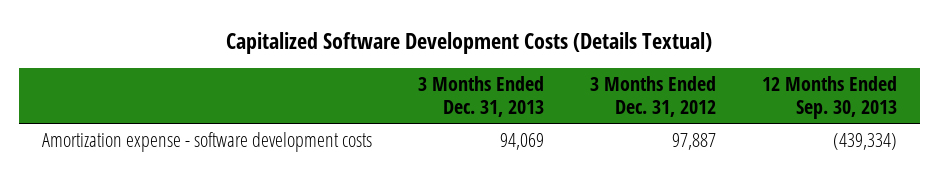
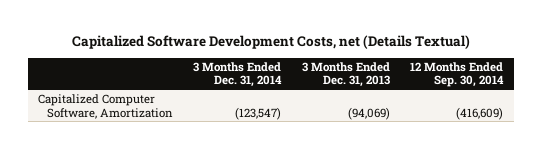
[226,31,713,54] Capitalized Software Development Costs (Details Textual) -> [71,35,470,50] Capitalized Software Development Costs, net (Details Textual)
[589,75,716,117] 3 Months Ended Dec. 31, 2012 -> none
[762,75,898,119] 12 Months Ended Sep. 30, 2013 -> none
none -> [193,61,283,88] 3 Months Ended Dec. 31, 2014
none -> [410,61,505,88] 12 Months Ended Sep. 30, 2014
[41,131,372,152] Amortization expense - software development costs -> [38,94,173,119] Capitalized Computer Software, Amortization
[499,132,544,150] 94,069 -> [347,106,390,120] (94,069)

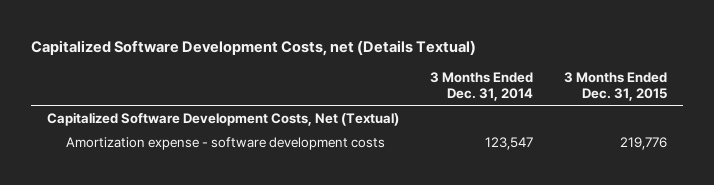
[301,61,390,88] 3 Months Ended Dec. 31, 2013 -> none
[410,61,505,88] 12 Months Ended Sep. 30, 2014 -> none
none -> [564,71,668,101] 3 Months Ended Dec. 31, 2015
none -> [46,111,399,126] Capitalized Software Development Costs, Net (Textual)
[38,94,173,119] Capitalized Computer Software, Amortization -> [66,136,386,150] Amortization expense - software development costs
[235,106,282,120] (123,547) -> [484,136,533,150] 123,547

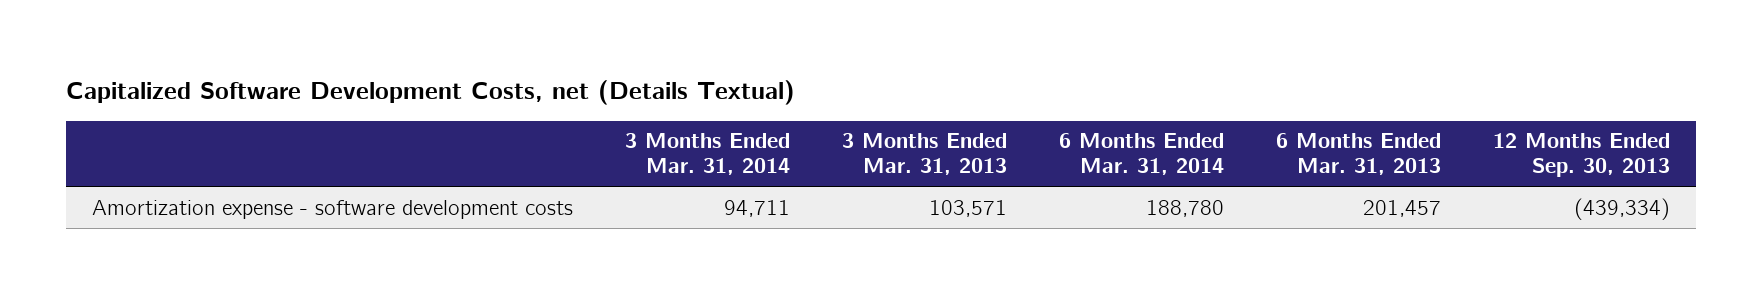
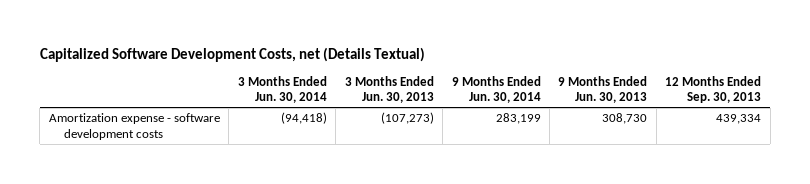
[624,133,790,176] 3 Months Ended Mar. 31, 2014 -> none
[841,133,1007,176] 3 Months Ended Mar. 31, 2013 -> none
[1058,133,1224,176] 6 Months Ended Mar. 31, 2014 -> none
[1275,133,1441,176] 6 Months Ended Mar. 31, 2013 -> none
none -> [237,75,327,103] 3 Months Ended Jun. 30, 2014
none -> [344,75,434,103] 3 Months Ended Jun. 30, 2013
none -> [451,75,541,103] 9 Months Ended Jun. 30, 2014
none -> [558,75,648,103] 9 Months Ended Jun. 30, 2013
[1573,197,1670,220] (439,334) -> [716,114,762,125] 439,334

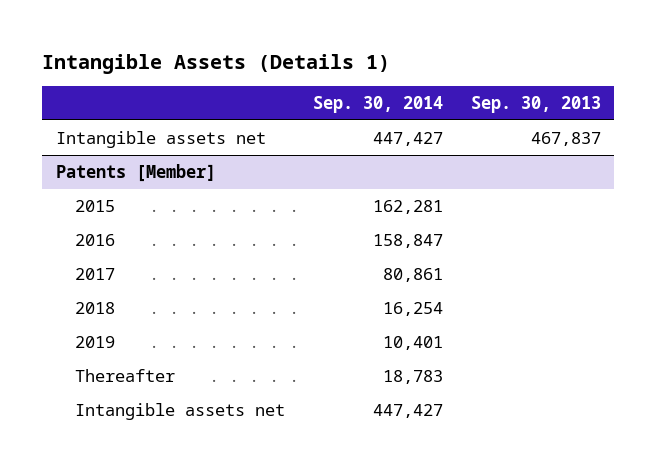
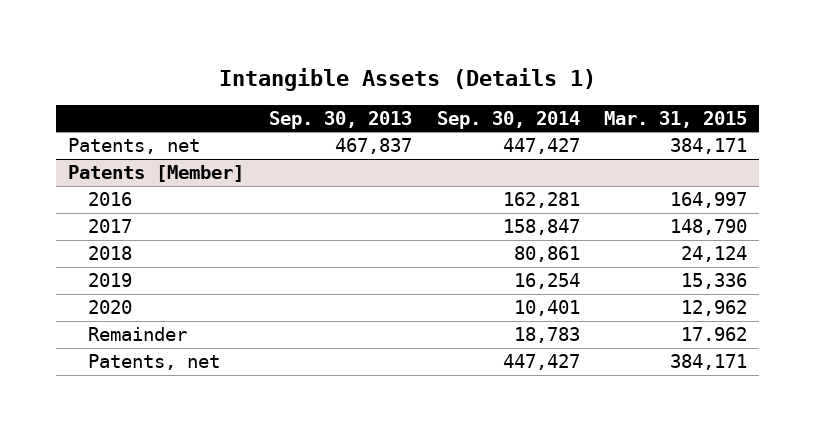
none -> [604,110,748,128] Mar. 31, 2015
[55,131,266,149] Intangible assets net -> [68,138,201,155] Patents, net
[75,200,116,213] 2015 -> [87,192,132,207] 2016
[75,234,116,247] 2016 -> [87,219,132,234] 2017
[75,268,116,281] 2017 -> [87,246,132,261] 2018
[75,302,116,315] 2018 -> [87,273,132,288] 2019
[75,336,116,349] 2019 -> [87,300,132,315] 2020
[75,369,176,383] Thereafter -> [87,327,187,342] Remainder
[75,403,286,421] Intangible assets net -> [87,354,220,371] Patents, net

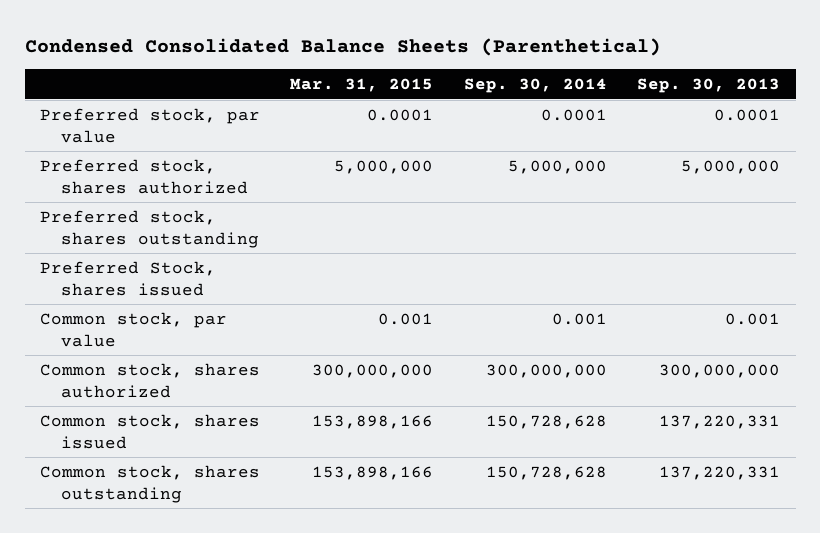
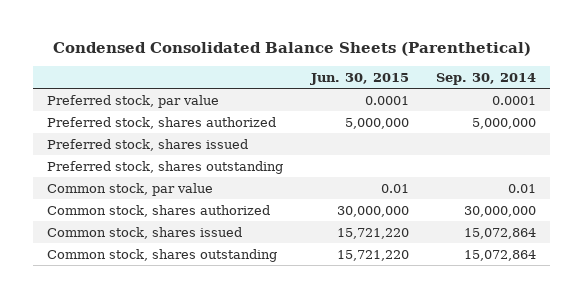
[290,78,434,93] Mar. 31, 2015 -> none
[637,78,781,94] Sep. 30, 2013 -> none
none -> [309,72,409,85] Jun. 30, 2015
none -> [47,138,249,151] Preferred stock, shares issued
[39,260,216,296] Preferred Stock, shares issued -> none
[551,312,607,325] 0.001 -> [508,183,537,193] 0.01
[485,363,607,378] 300,000,000 -> [464,205,537,217] 30,000,000
[485,414,607,429] 150,728,628 -> [464,227,537,239] 15,072,864
[485,465,607,480] 150,728,628 -> [464,249,537,261] 15,072,864

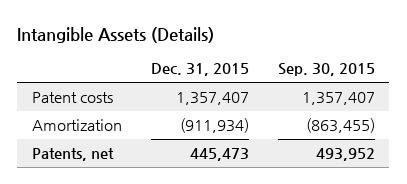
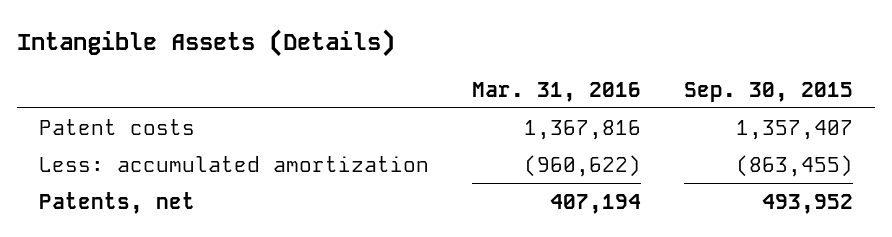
[150,63,249,77] Dec. 31, 2015 -> none
none -> [471,81,641,102] Mar. 31, 2016
[31,118,122,131] Amortization -> [38,156,429,173] Less: accumulated amortization

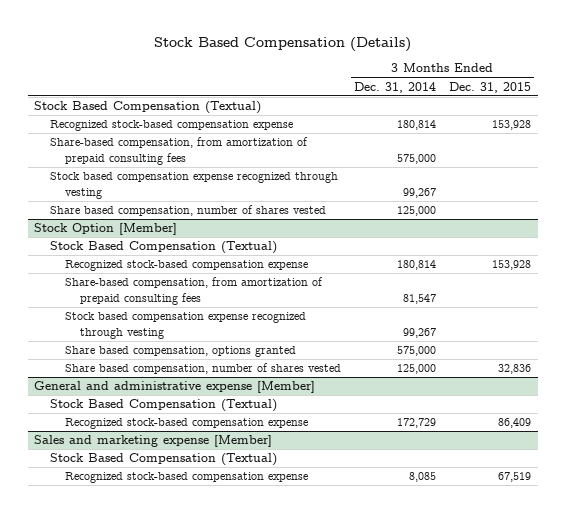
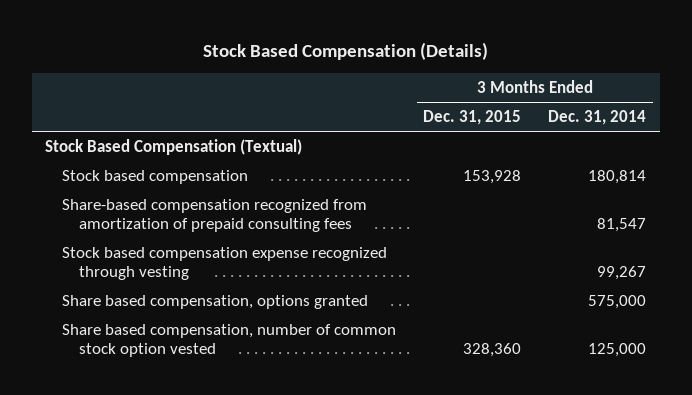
[49,172,338,199] Stock based compensation expense recognized through vesting -> none
[49,205,326,217] Share based compensation, number of shares vested -> none
[34,223,178,236] Stock Option [Member] -> none
[49,241,277,255] Stock Based Compensation (Textual) -> none
[64,260,308,272] Recognized stock-based compensation expense -> none
[64,277,323,305] Share-based compensation, from amortization of prepaid consulting fees -> none
[49,120,293,132] Recognized stock-based compensation expense -> [62,169,249,184] Stock based compensation
[49,137,308,165] Share-based compensation, from amortization of prepaid consulting fees -> [62,198,368,232] Share-based compensation recognized from amortization of prepaid consulting fees
[396,153,436,164] 575,000 -> [597,217,647,232] 81,547
[34,381,316,394] General and administrative expense [Member] -> none
[49,399,277,413] Stock Based Compensation (Textual) -> none
[64,418,308,430] Recognized stock-based compensation expense -> none
[34,435,273,448] Sales and marketing expense [Member] -> none
[49,453,277,467] Stock Based Compensation (Textual) -> none
[64,472,308,484] Recognized stock-based compensation expense -> none
[64,363,341,375] Share based compensation, number of shares vested -> [62,323,397,357] Share based compensation, number of common stock option vested
[498,364,532,375] 32,836 -> [463,342,522,357] 328,360

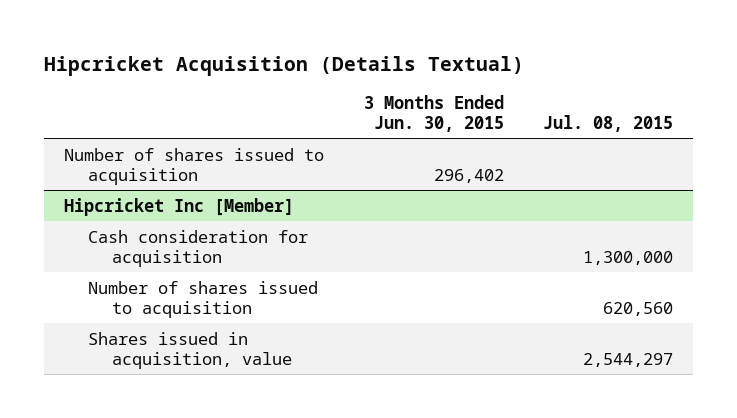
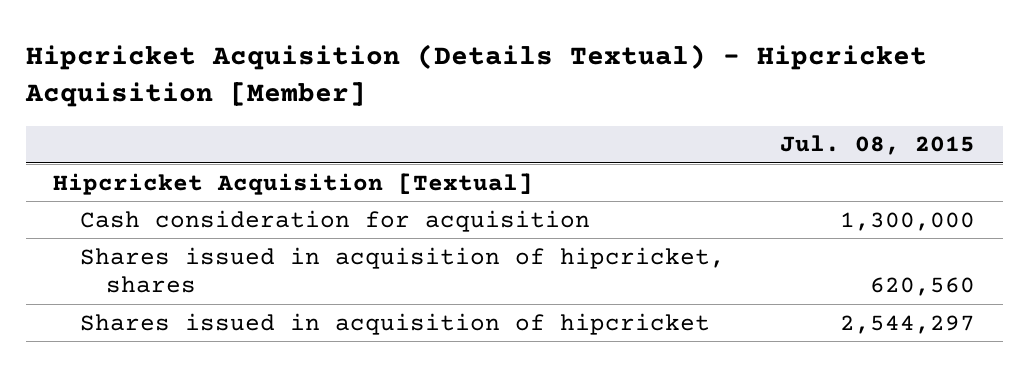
[44,55,525,76] Hipcricket Acquisition (Details Textual) -> [24,43,927,108] Hipcricket Acquisition (Details Textual) - Hipcricket Acquisition [Member]
[363,94,504,132] 3 Months Ended Jun. 30, 2015 -> none
[64,147,325,185] Number of shares issued to acquisition -> none
[64,197,295,216] Hipcricket Inc [Member] -> none
none -> [53,172,534,195] Hipcricket Acquisition [Textual]
[88,280,319,318] Number of shares issued to acquisition -> [79,246,725,294] Shares issued in acquisition of hipcricket, shares
[88,331,293,369] Shares issued in acquisition, value -> [79,312,710,335] Shares issued in acquisition of hipcricket

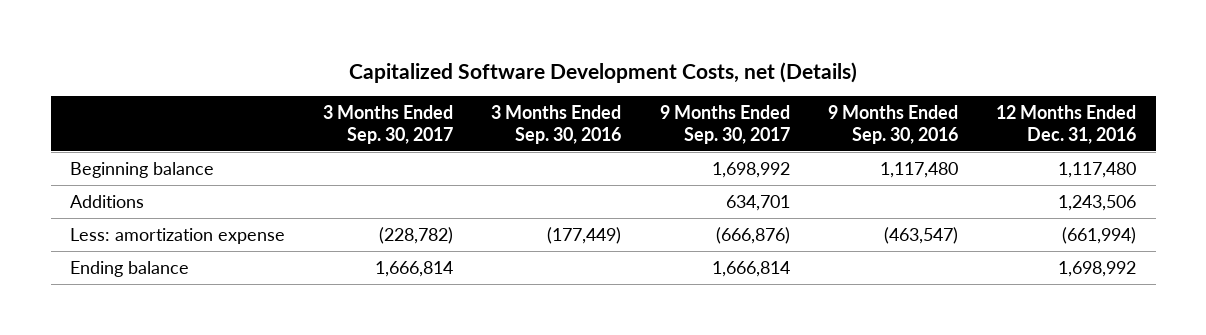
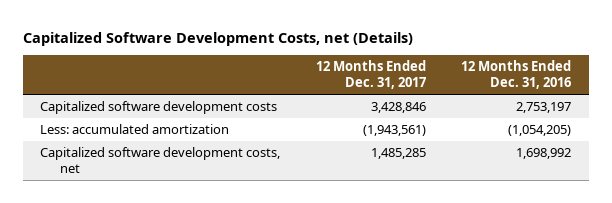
[323,105,454,144] 3 Months Ended Sep. 30, 2017 -> none
[491,105,622,144] 3 Months Ended Sep. 30, 2016 -> none
[659,105,790,144] 9 Months Ended Sep. 30, 2017 -> none
[828,105,959,144] 9 Months Ended Sep. 30, 2016 -> none
none -> [315,60,426,90] 12 Months Ended Dec. 31, 2017
[69,161,214,178] Beginning balance -> none
[69,194,144,208] Additions -> none
none -> [40,100,278,114] Capitalized software development costs
[69,227,285,244] Less: amortization expense -> [40,123,230,134] Less: accumulated amortization
[1062,226,1137,244] (661,994) -> [508,124,572,136] (1,054,205)
[69,260,189,277] Ending balance -> [40,146,281,174] Capitalized software development costs, net

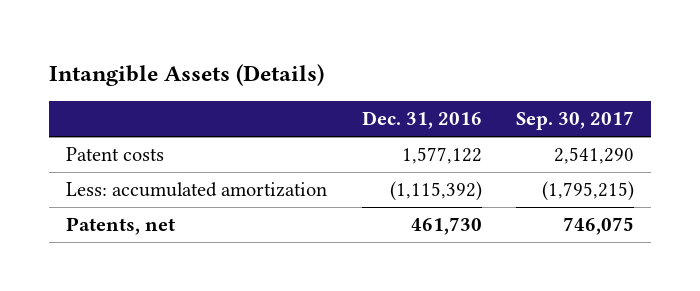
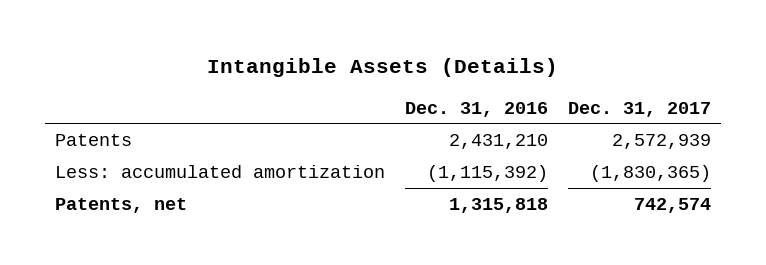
[515,111,634,131] Sep. 30, 2017 -> none
none -> [568,101,712,117] Dec. 31, 2017
[66,147,165,162] Patent costs -> [54,133,132,146] Patents
[401,147,482,165] 1,577,122 -> [449,133,549,149] 2,431,210
[410,217,482,236] 461,730 -> [449,197,549,213] 1,315,818

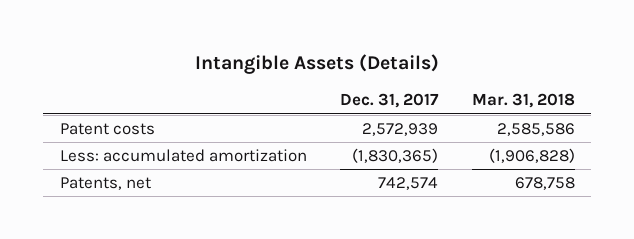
[405,101,549,117] Dec. 31, 2016 -> none
none -> [471,93,575,109] Mar. 31, 2018
[54,133,132,146] Patents -> [59,123,155,136] Patent costs

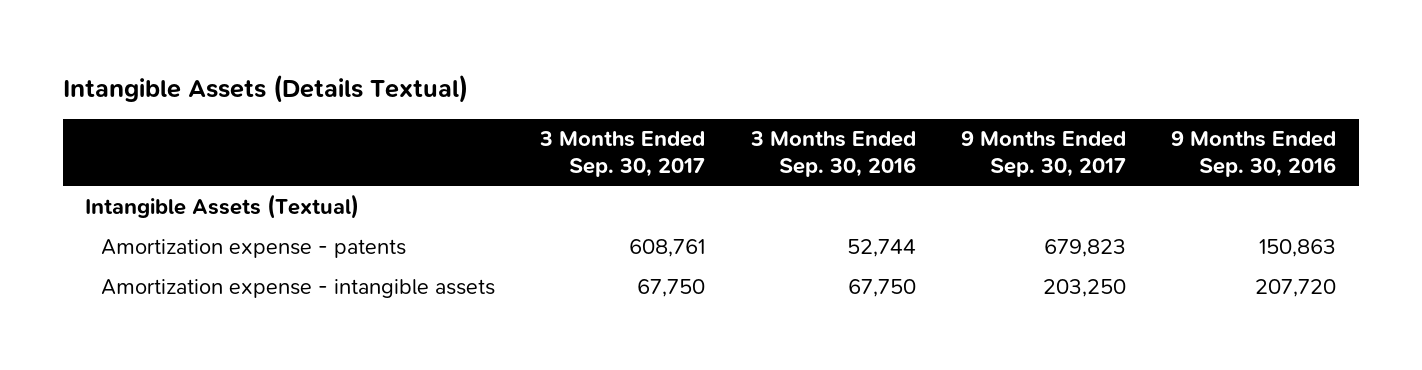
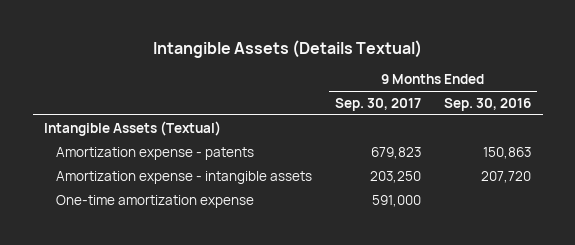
[539,131,706,178] 3 Months Ended Sep. 30, 2017 -> none
[749,131,916,178] 3 Months Ended Sep. 30, 2016 -> none
none -> [56,194,255,208] One-time amortization expense

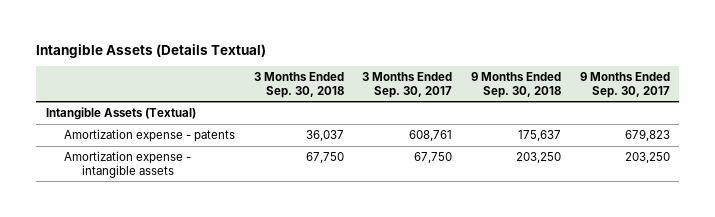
[444,97,532,111] Sep. 30, 2016 -> none
none -> [253,72,344,98] 3 Months Ended Sep. 30, 2018
none -> [362,72,453,98] 3 Months Ended Sep. 30, 2017
none -> [470,72,561,98] 9 Months Ended Sep. 30, 2018
[56,194,255,208] One-time amortization expense -> none

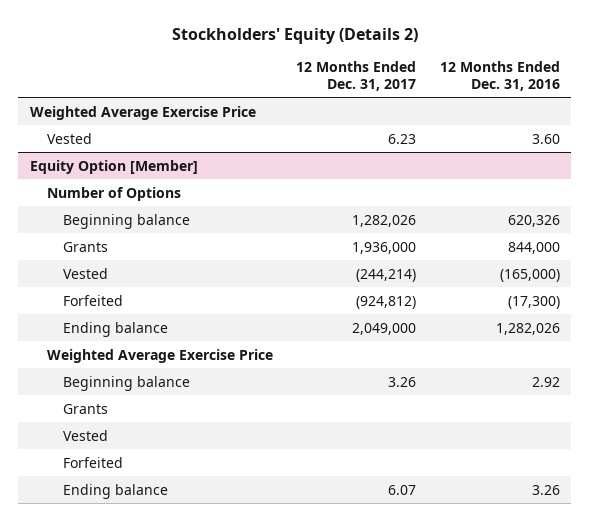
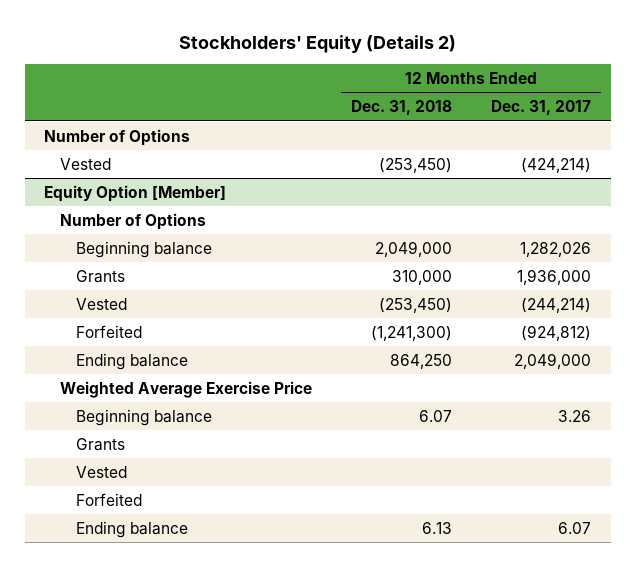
[439,60,560,91] 12 Months Ended Dec. 31, 2016 -> none
none -> [351,100,453,116] Dec. 31, 2018
[29,105,256,120] Weighted Average Exercise Price -> none
none -> [44,128,191,146] Number of Options
[388,133,417,144] 6.23 -> [521,157,592,173] (424,214)

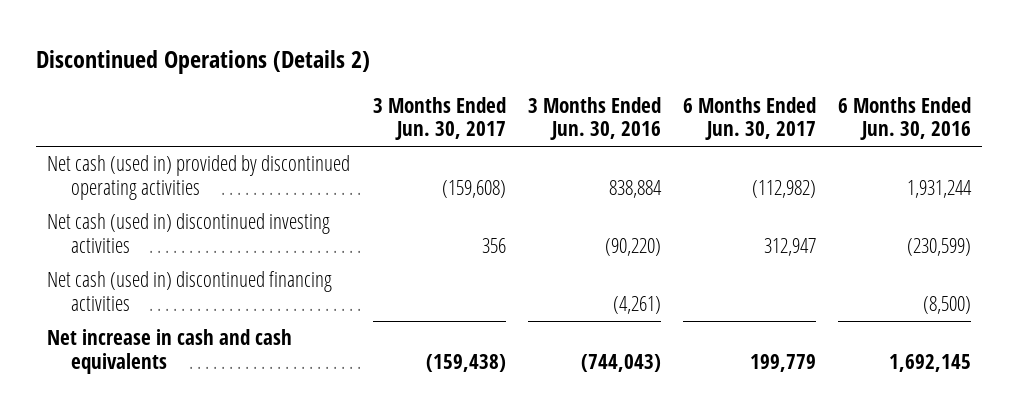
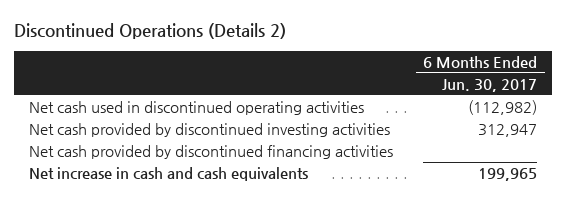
[372,96,506,141] 3 Months Ended Jun. 30, 2017 -> none
[527,96,661,141] 3 Months Ended Jun. 30, 2016 -> none
[838,96,972,141] 6 Months Ended Jun. 30, 2016 -> none
[47,155,351,200] Net cash (used in) provided by discontinued operating activities -> [28,101,364,116] Net cash used in discontinued operating activities
[47,213,331,253] Net cash (used in) discontinued investing activities -> [28,123,390,138] Net cash provided by discontinued investing activities
[47,271,333,311] Net cash (used in) discontinued financing activities -> [28,145,393,160] Net cash provided by discontinued financing activities
[750,353,817,372] 199,779 -> [478,168,538,182] 199,965

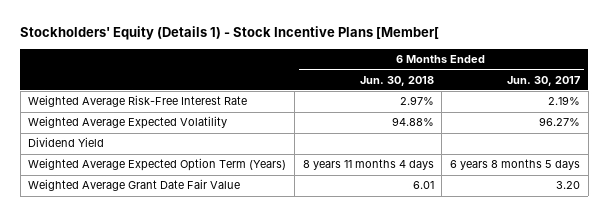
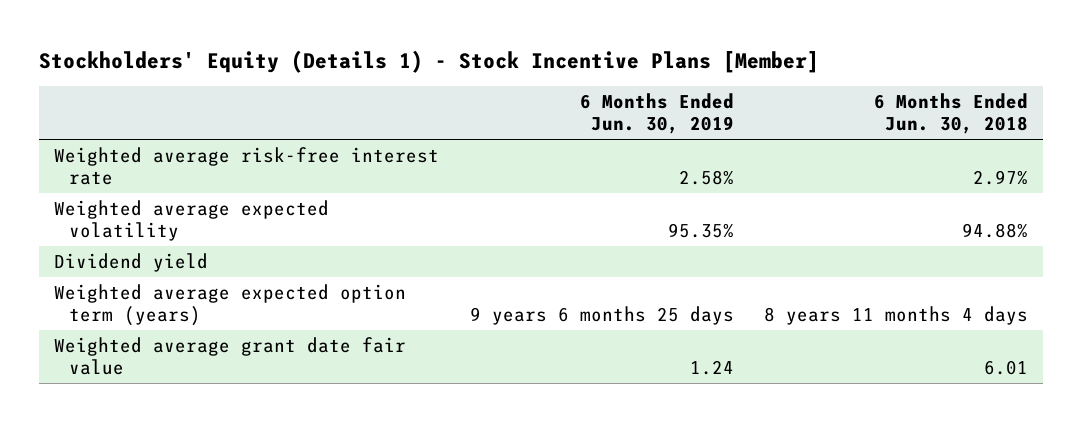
[20,26,440,41] Stockholders' Equity (Details 1) - Stock Incentive Plans [Member[ -> [39,49,820,73] Stockholders' Equity (Details 1) - Stock Incentive Plans [Member]
[506,75,580,86] Jun. 30, 2017 -> none
none -> [579,93,734,135] 6 Months Ended Jun. 30, 2019
[28,95,248,108] Weighted Average Risk-Free Interest Rate -> [54,146,440,185] Weighted average risk-free interest rate
[28,116,228,130] Weighted Average Expected Volatility -> [54,199,330,241] Weighted average expected volatility
[28,137,105,148] Dividend Yield -> [54,252,209,272] Dividend yield
[28,158,287,172] Weighted Average Expected Option Term (Years) -> [54,283,407,326] Weighted average expected option term (years)
[28,179,241,192] Weighted Average Grant Date Fair Value -> [54,336,407,375] Weighted average grant date fair value

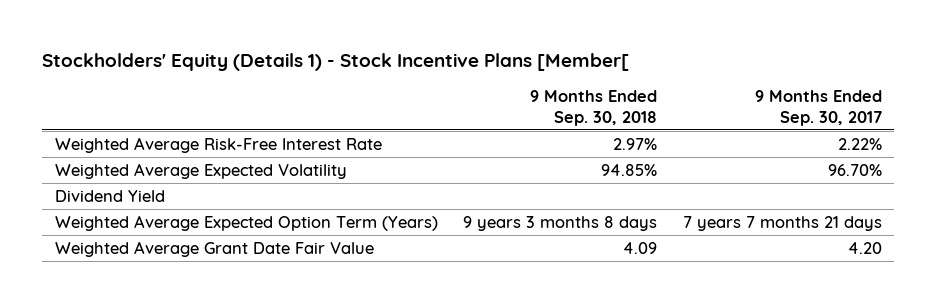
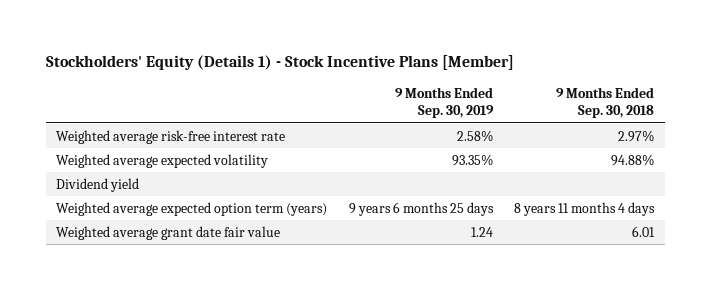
[42,53,630,72] Stockholders' Equity (Details 1) - Stock Incentive Plans [Member[ -> [45,55,514,71] Stockholders' Equity (Details 1) - Stock Incentive Plans [Member]
[754,90,882,126] 9 Months Ended Sep. 30, 2017 -> none
none -> [394,86,494,119] 9 Months Ended Sep. 30, 2019
[54,136,382,153] Weighted Average Risk-Free Interest Rate -> [56,129,286,144] Weighted average risk-free interest rate
[54,162,347,179] Weighted Average Expected Volatility -> [56,153,269,168] Weighted average expected volatility
[601,163,658,176] 94.85% -> [611,153,655,166] 94.88%
[54,189,165,202] Dividend Yield -> [56,177,140,192] Dividend yield
[54,214,438,231] Weighted Average Expected Option Term (Years) -> [56,201,328,216] Weighted average expected option term (years)
[463,215,658,231] 9 years 3 months 8 days -> [514,201,656,216] 8 years 11 months 4 days
[54,240,374,257] Weighted Average Grant Date Fair Value -> [56,225,281,240] Weighted average grant date fair value
[623,241,658,254] 4.09 -> [632,225,656,237] 6.01

